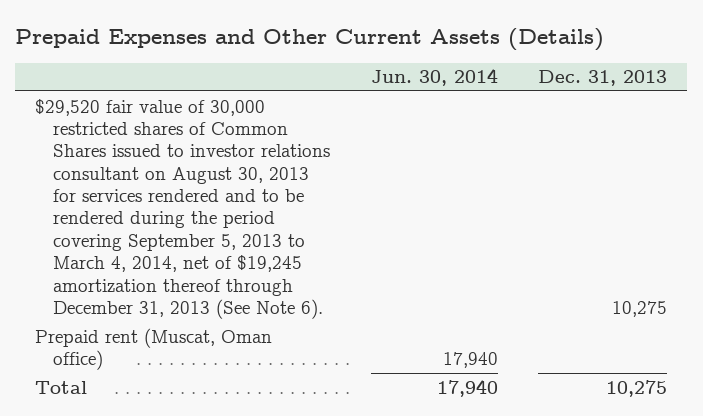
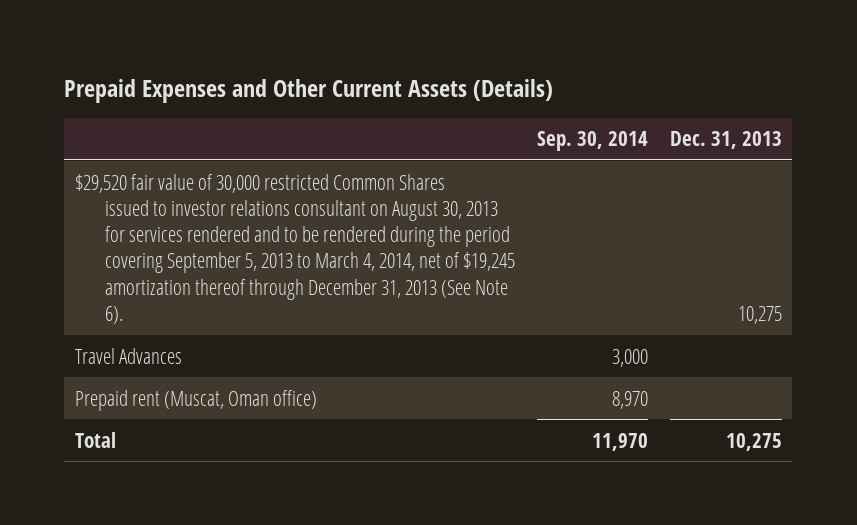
[370,68,498,87] Jun. 30, 2014 -> none
none -> [536,131,648,152] Sep. 30, 2014
[35,98,331,320] $29,520 fair value of 30,000 restricted shares of Common Shares issued to investor relations consultant on August 30, 2013 for services rendered and to be rendered during the period covering September 5, 2013 to March 4, 2014, net of $19,245 amortization thereof through December 31, 2013 (See Note 6). -> [75,173,515,324] $29,520 fair value of 30,000 restricted Common Shares issued to investor relations consultant on August 30, 2013 for services rendered and to be rendered during the period covering September 5, 2013 to March 4, 2014, net of $19,245 amortization thereof through December 31, 2013 (See Note 6).
none -> [75,347,183,364] Travel Advances

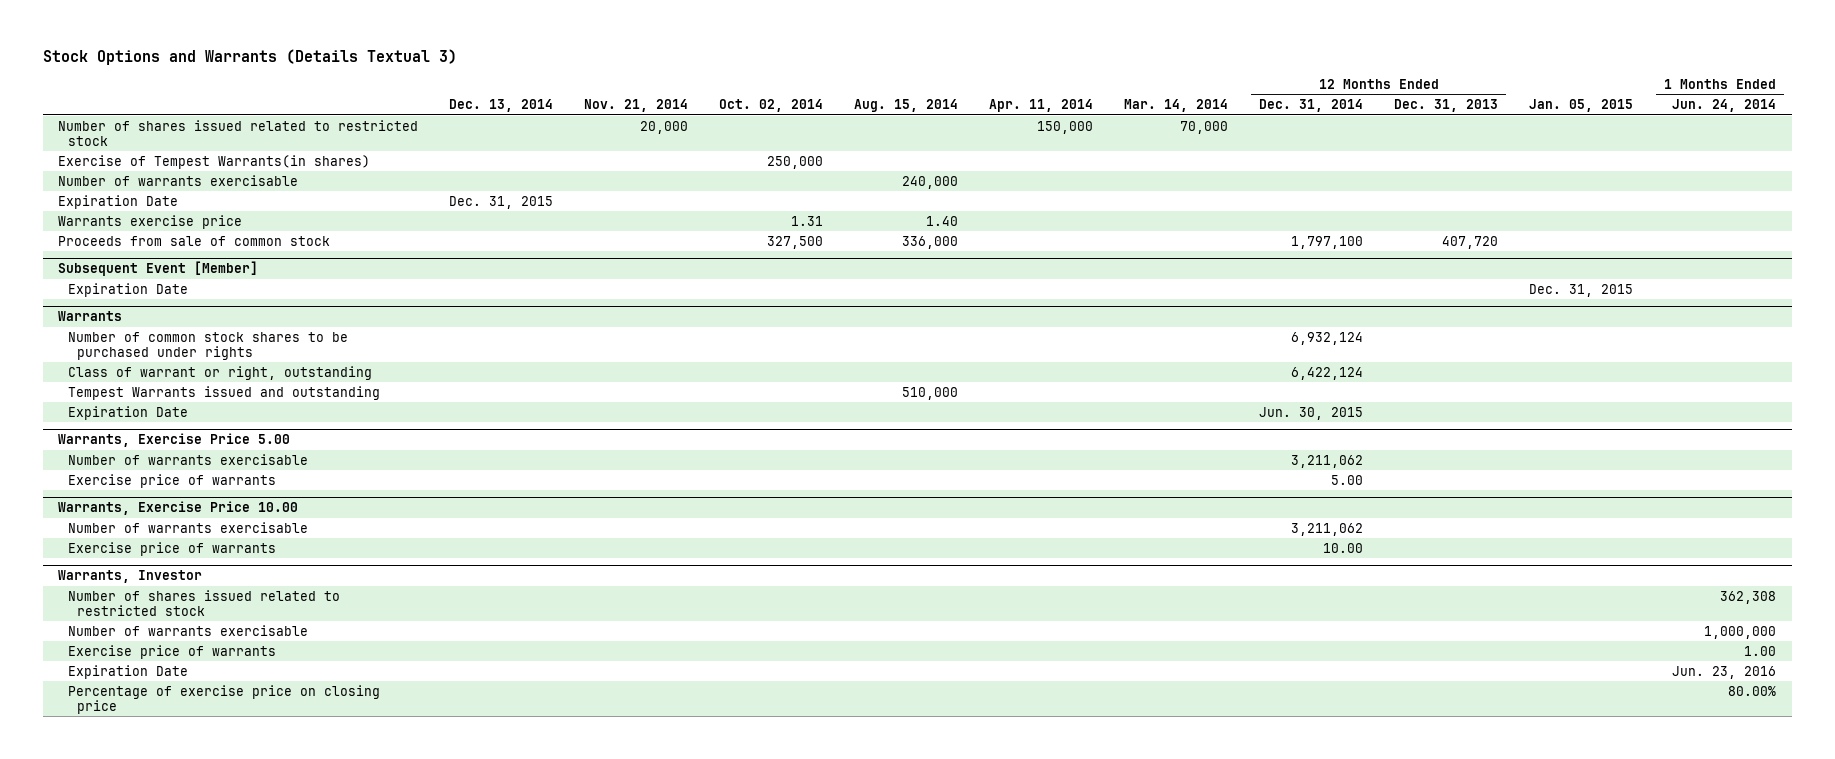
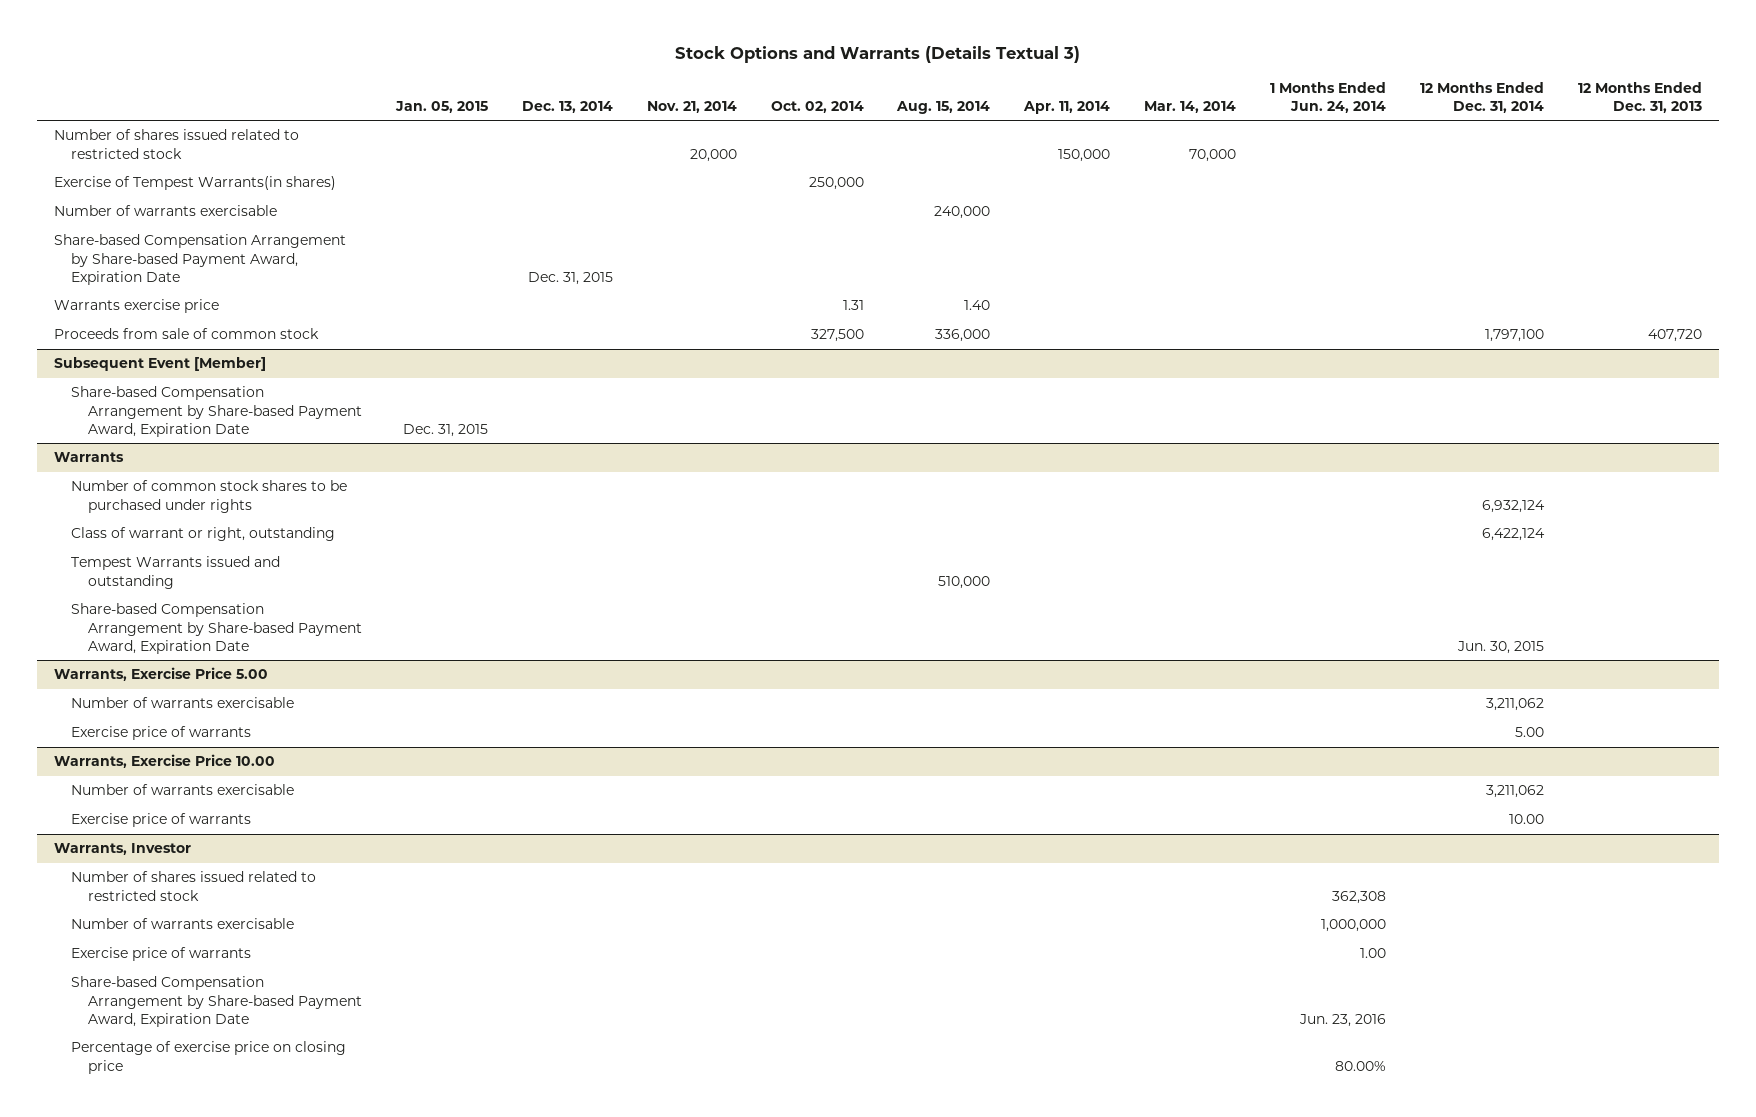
[58,194,179,209] Expiration Date -> [53,234,346,285] Share-based Compensation Arrangement by Share-based Payment Award, Expiration Date
[67,282,188,297] Expiration Date -> [71,386,363,437] Share-based Compensation Arrangement by Share-based Payment Award, Expiration Date
[67,405,188,420] Expiration Date -> [71,603,363,654] Share-based Compensation Arrangement by Share-based Payment Award, Expiration Date
[67,664,188,679] Expiration Date -> [71,976,363,1027] Share-based Compensation Arrangement by Share-based Payment Award, Expiration Date

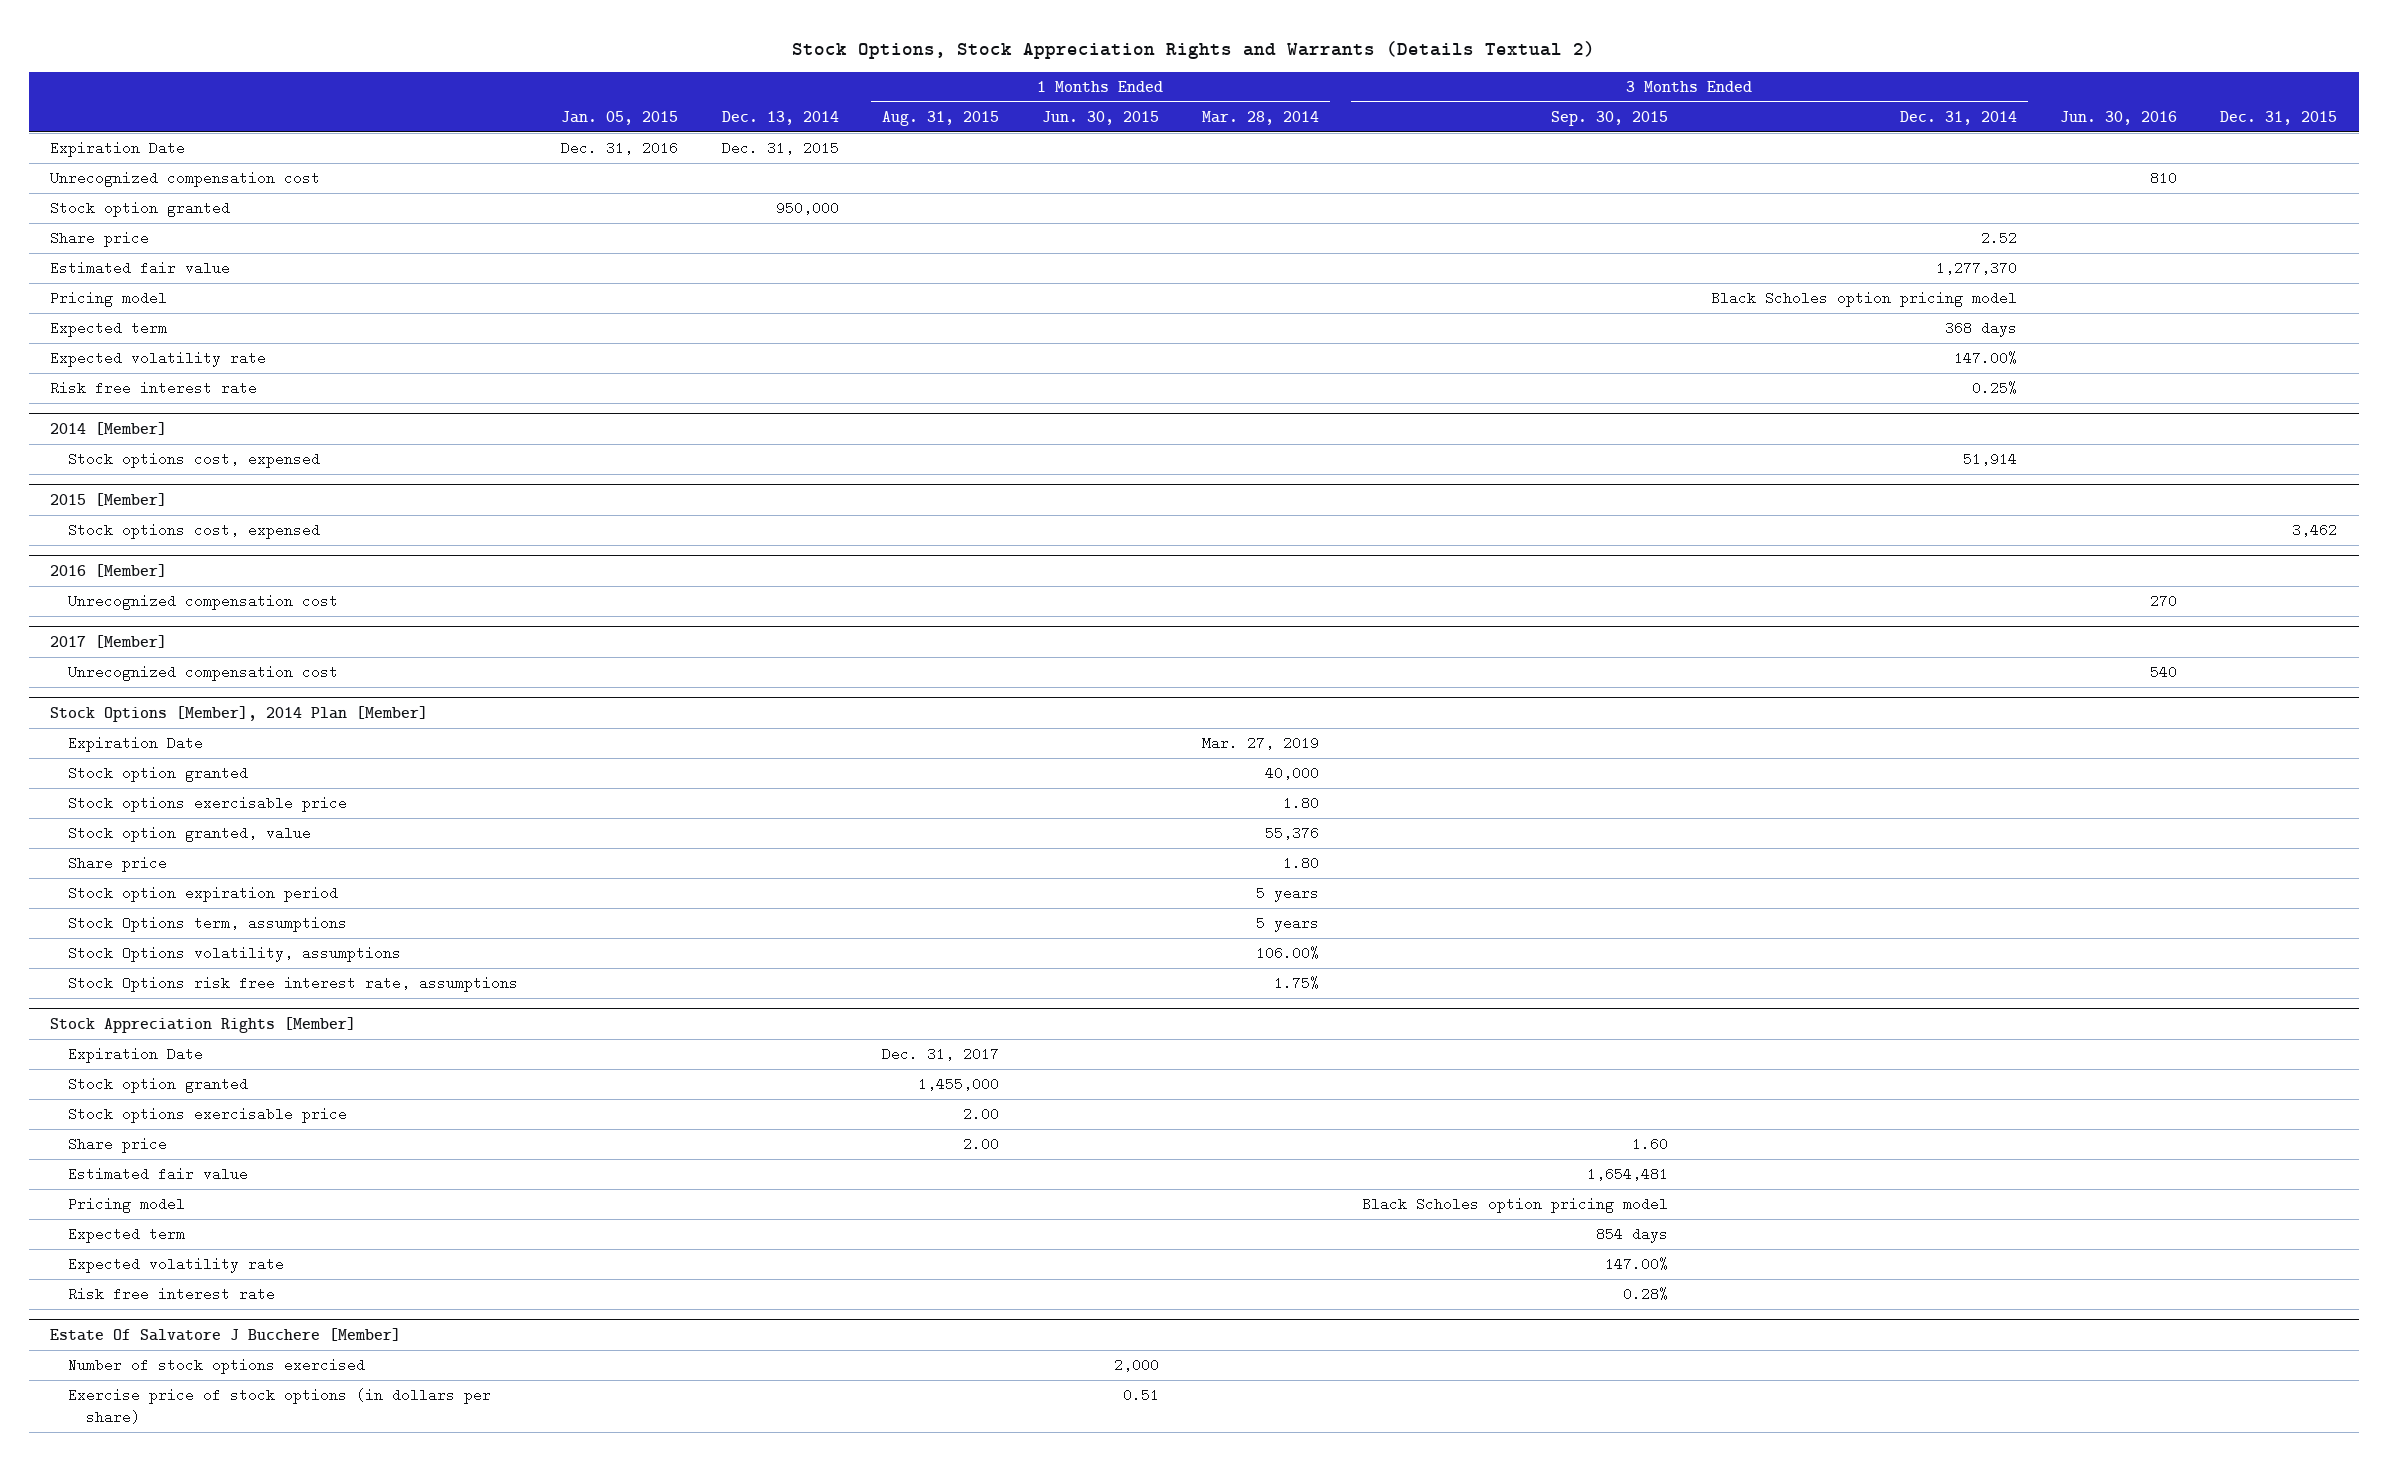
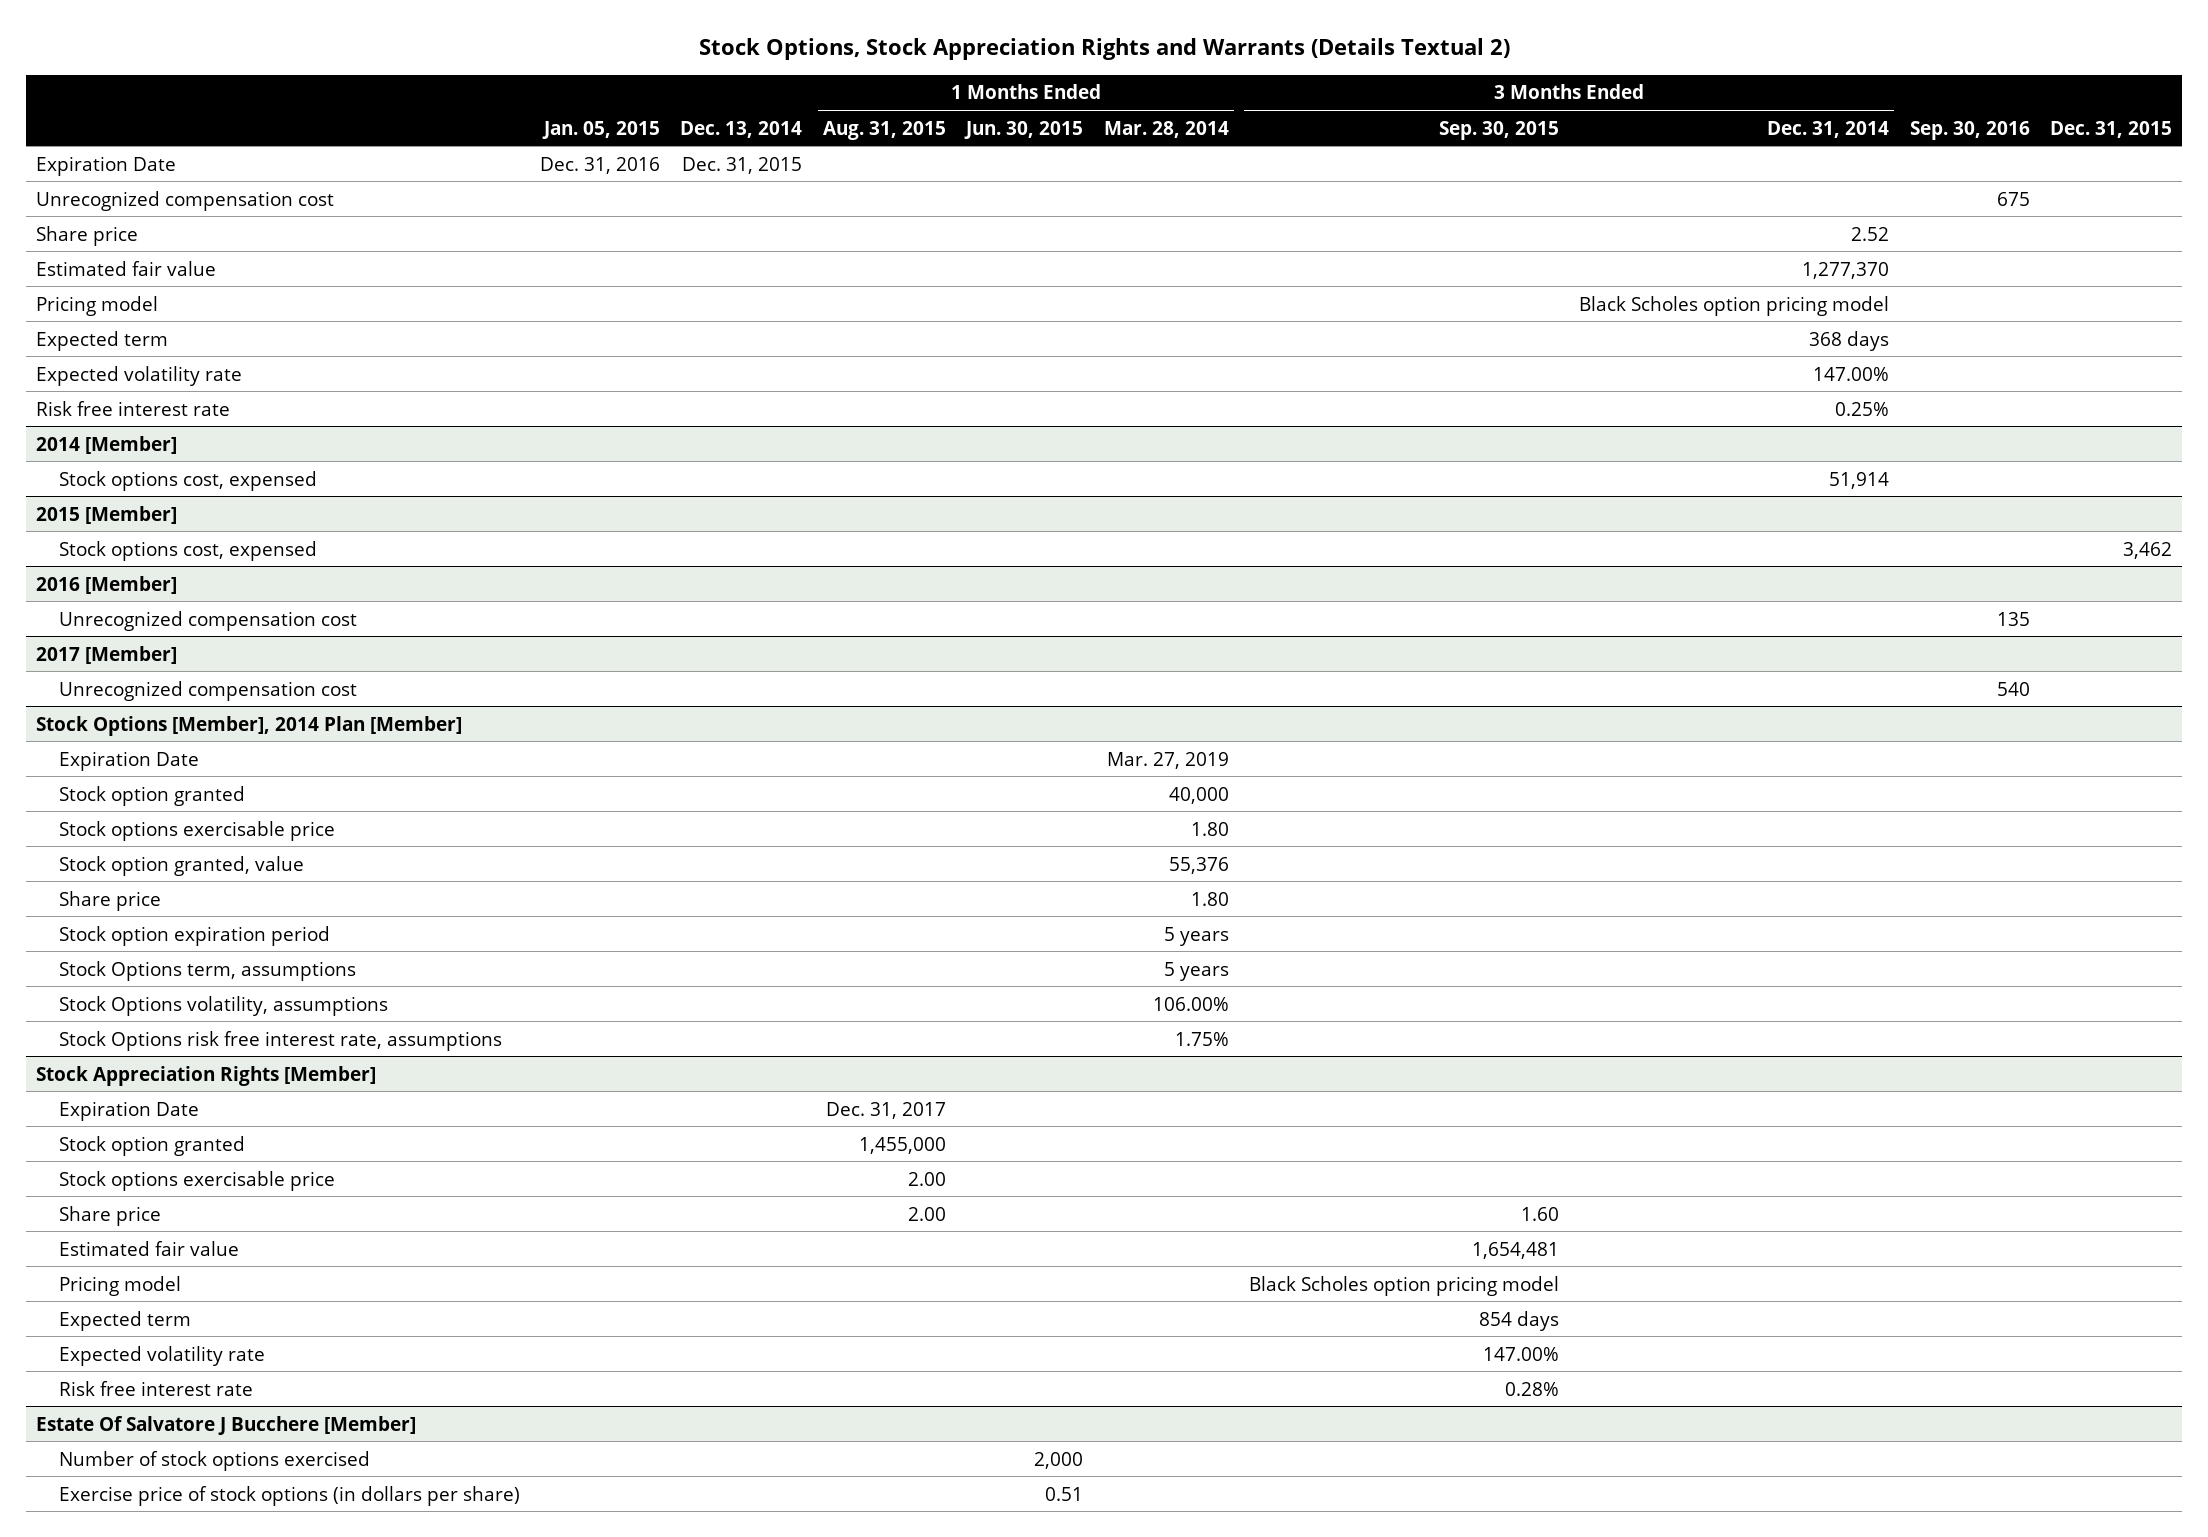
[2060,111,2178,126] Jun. 30, 2016 -> none
none -> [1909,120,2030,140] Sep. 30, 2016
[50,201,231,218] Stock option granted -> none

